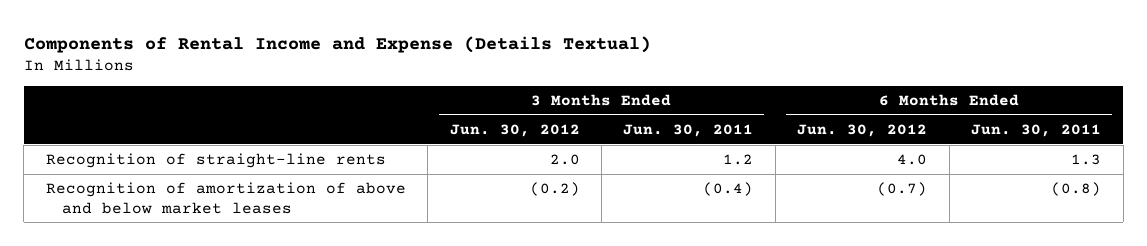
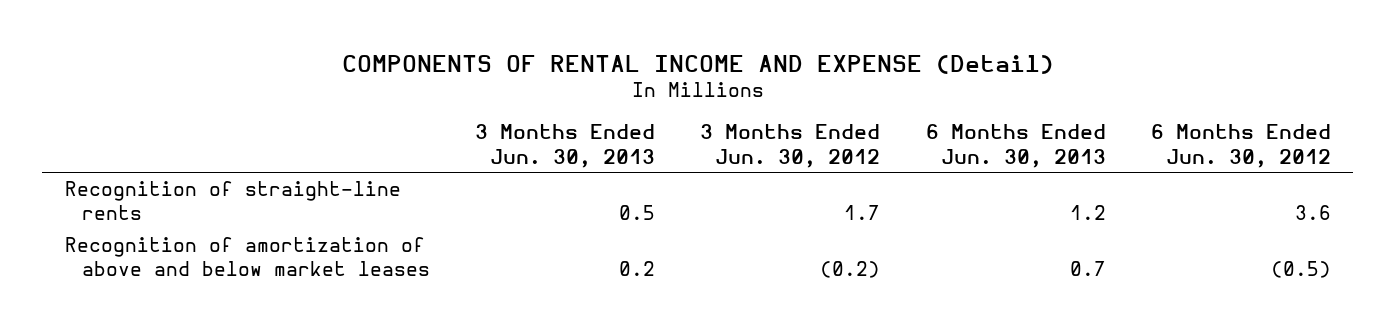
[23,35,651,53] Components of Rental Income and Expense (Details Textual) -> [341,54,1054,74] COMPONENTS OF RENTAL INCOME AND EXPENSE (Detail)
[623,123,754,137] Jun. 30, 2011 -> none
[971,123,1102,137] Jun. 30, 2011 -> none
none -> [475,124,656,168] 3 Months Ended Jun. 30, 2013
none -> [925,124,1106,168] 6 Months Ended Jun. 30, 2013
[549,154,580,166] 2.0 -> [844,205,881,221] 1.7
[897,154,928,166] 4.0 -> [1294,205,1331,221] 3.6
[877,182,928,197] (0.7) -> [1270,261,1331,279] (0.5)

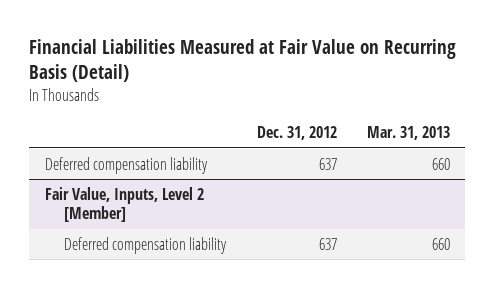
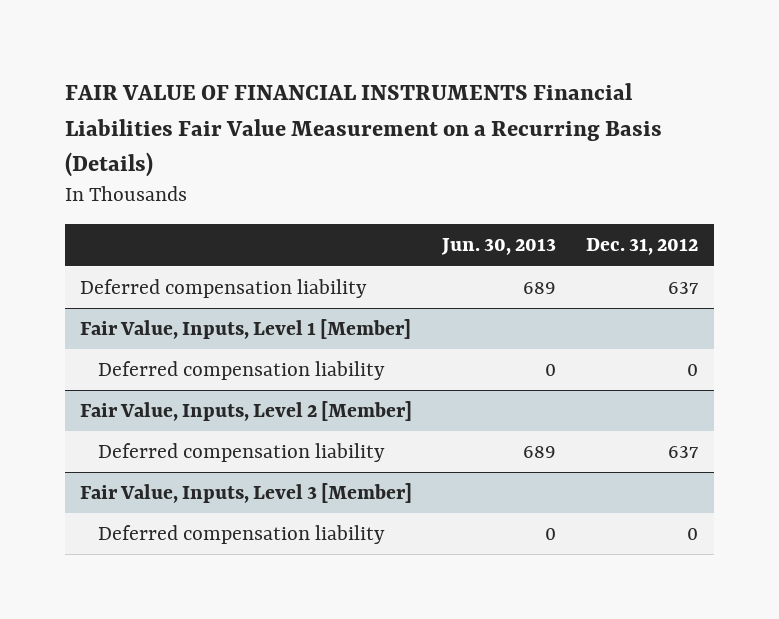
[29,39,457,83] Financial Liabilities Measured at Fair Value on Recurring Basis (Detail) -> [64,83,662,177] FAIR VALUE OF FINANCIAL INSTRUMENTS Financial Liabilities Fair Value Measurement on a Recurring Basis (Details)
[367,126,451,141] Mar. 31, 2013 -> none
none -> [441,238,557,256] Jun. 30, 2013
none -> [80,319,412,340] Fair Value, Inputs, Level 1 [Member]
none -> [98,361,386,381] Deferred compensation liability
none -> [80,483,413,504] Fair Value, Inputs, Level 3 [Member]
none -> [98,525,386,545] Deferred compensation liability

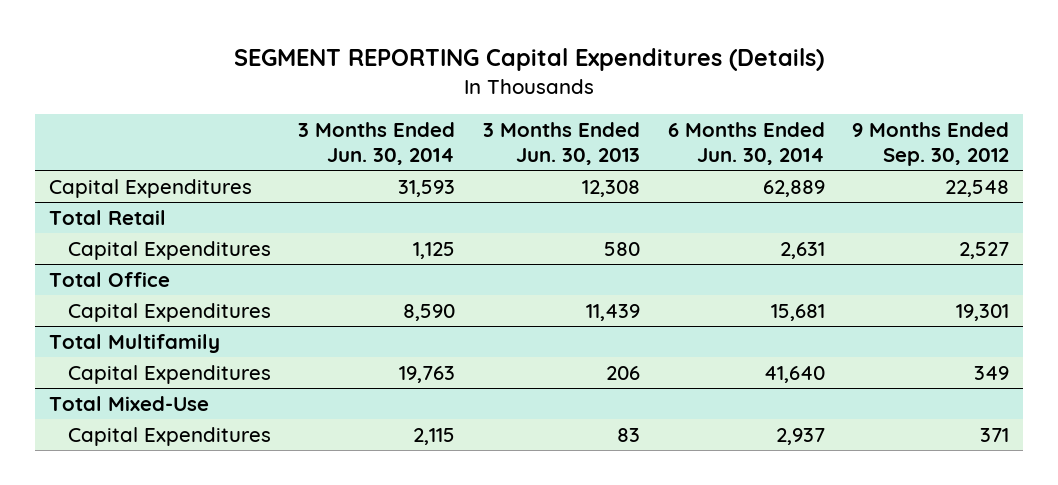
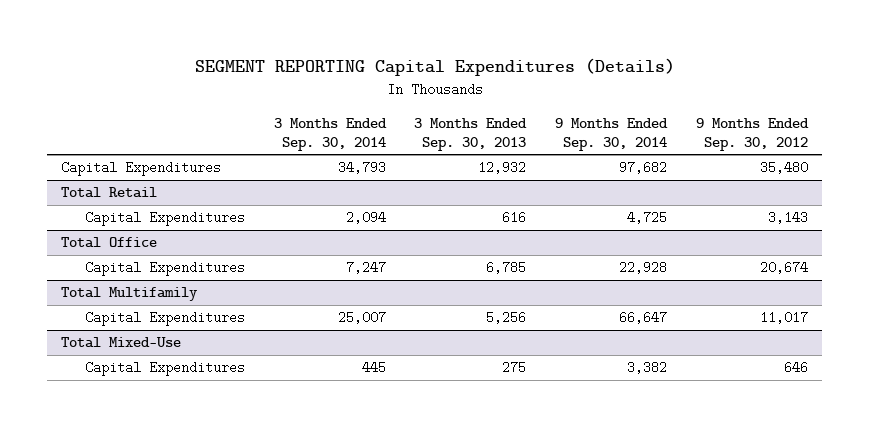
[298,122,456,165] 3 Months Ended Jun. 30, 2014 -> none
[482,122,640,165] 3 Months Ended Jun. 30, 2013 -> none
[667,122,825,165] 6 Months Ended Jun. 30, 2014 -> none
none -> [273,117,387,151] 3 Months Ended Sep. 30, 2014
none -> [414,117,528,151] 3 Months Ended Sep. 30, 2013
none -> [555,117,669,151] 9 Months Ended Sep. 30, 2014
[945,179,1010,197] 22,548 -> [759,161,808,175] 35,480
[959,241,1010,259] 2,527 -> [767,211,808,225] 3,143
[956,303,1010,321] 19,301 -> [759,261,808,275] 20,674
[974,365,1010,380] 349 -> [759,311,808,325] 11,017
[980,427,1010,442] 371 -> [783,361,808,375] 646

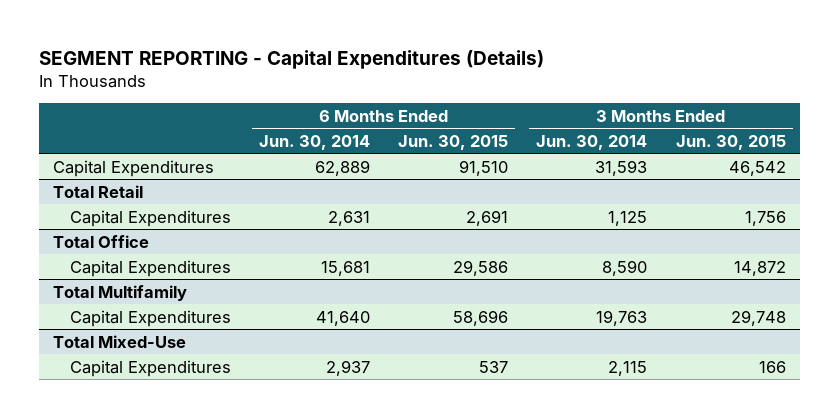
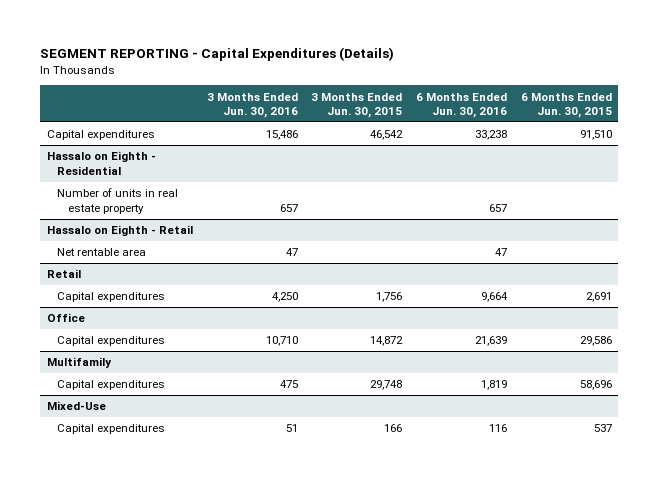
[259,134,371,150] Jun. 30, 2014 -> none
[536,134,648,150] Jun. 30, 2014 -> none
none -> [206,92,298,118] 3 Months Ended Jun. 30, 2016
none -> [415,92,507,118] 6 Months Ended Jun. 30, 2016
[53,159,215,177] Capital Expenditures -> [46,130,155,141] Capital expenditures
none -> [46,151,156,175] Hassalo on Eighth - Residential
none -> [57,188,179,214] Number of units in real estate property
none -> [46,225,193,237] Hassalo on Eighth - Retail
none -> [57,248,147,257] Net rentable area
[53,184,144,198] Total Retail -> [46,269,81,279] Retail
[69,209,231,227] Capital Expenditures -> [57,292,166,303] Capital expenditures
[53,234,150,248] Total Office -> [46,313,85,323] Office
[69,259,231,277] Capital Expenditures -> [57,336,166,347] Capital expenditures
[53,284,188,301] Total Multifamily -> [46,357,112,369] Multifamily
[69,309,231,327] Capital Expenditures -> [57,380,166,391] Capital expenditures
[53,334,187,348] Total Mixed-Use -> [46,401,106,411] Mixed-Use
[69,359,231,377] Capital Expenditures -> [57,424,166,435] Capital expenditures

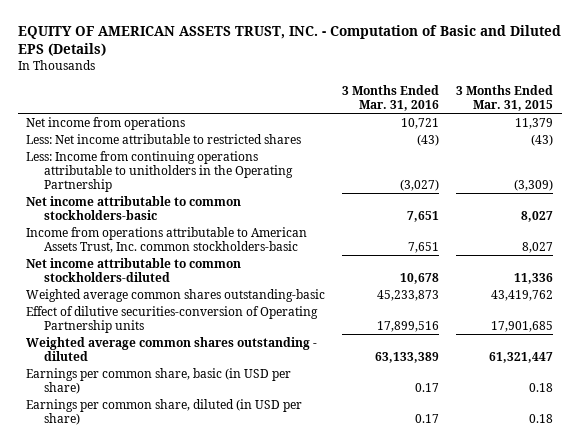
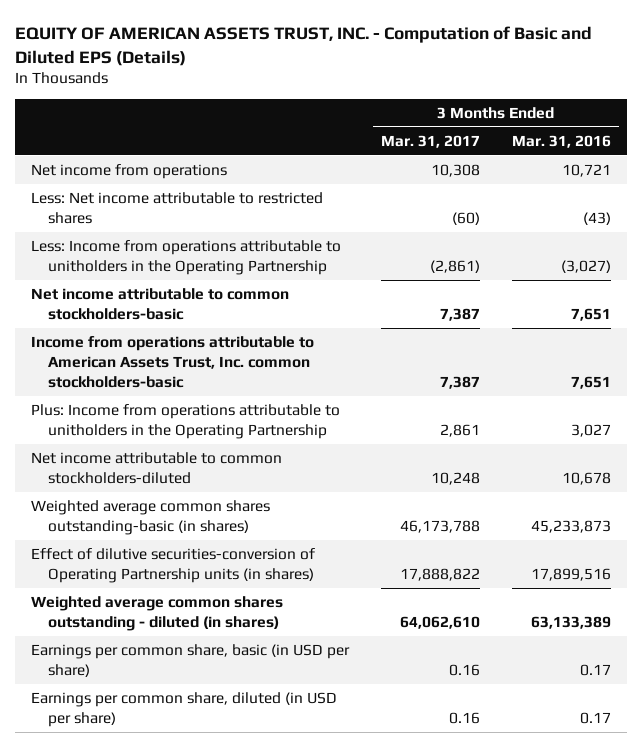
[456,84,554,111] 3 Months Ended Mar. 31, 2015 -> none
none -> [381,134,481,148] Mar. 31, 2017
[26,150,293,192] Less: Income from continuing operations attributable to unitholders in the Operating Partnership -> [31,240,342,275] Less: Income from operations attributable to unitholders in the Operating Partnership
none -> [31,404,341,439] Plus: Income from operations attributable to unitholders in the Operating Partnership
[26,288,326,302] Weighted average common shares outstanding-basic -> [31,500,271,535] Weighted average common shares outstanding-basic (in shares)
[26,305,319,333] Effect of dilutive securities-conversion of Operating Partnership units -> [31,548,316,583] Effect of dilutive securities-conversion of Operating Partnership units (in shares)
[26,336,318,361] Weighted average common shares outstanding - diluted -> [31,596,284,631] Weighted average common shares outstanding - diluted (in shares)

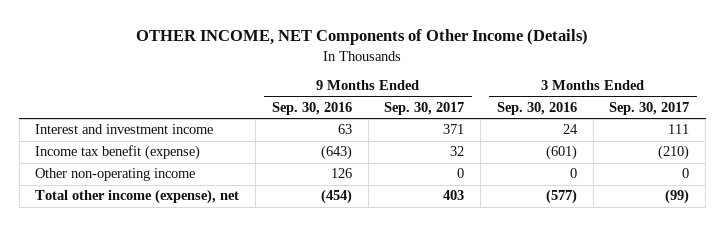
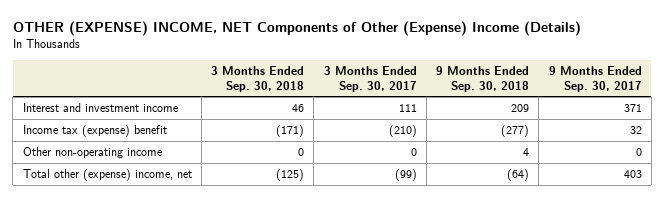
[136,29,589,46] OTHER INCOME, NET Components of Other Income (Details) -> [12,20,581,36] OTHER (EXPENSE) INCOME, NET Components of Other (Expense) Income (Details)
[271,101,352,115] Sep. 30, 2016 -> none
[496,101,577,115] Sep. 30, 2016 -> none
none -> [211,66,305,92] 3 Months Ended Sep. 30, 2018
none -> [436,66,530,92] 9 Months Ended Sep. 30, 2018
[35,145,201,161] Income tax benefit (expense) -> [22,125,167,138] Income tax (expense) benefit
[35,189,240,205] Total other income (expense), net -> [22,169,192,182] Total other (expense) income, net

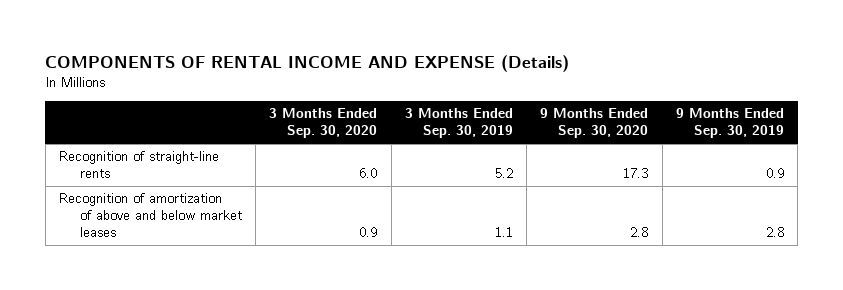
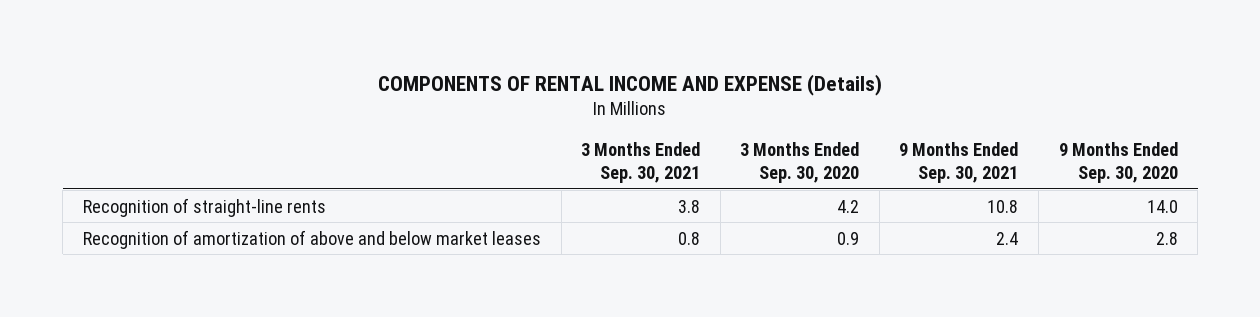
[404,108,513,139] 3 Months Ended Sep. 30, 2019 -> none
[676,108,785,139] 9 Months Ended Sep. 30, 2019 -> none
none -> [581,142,701,184] 3 Months Ended Sep. 30, 2021
none -> [899,142,1019,184] 9 Months Ended Sep. 30, 2021
[359,168,378,179] 6.0 -> [837,199,860,213] 4.2
[623,168,649,179] 17.3 -> [1146,199,1178,213] 14.0

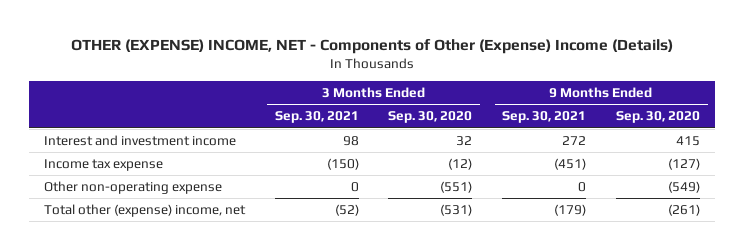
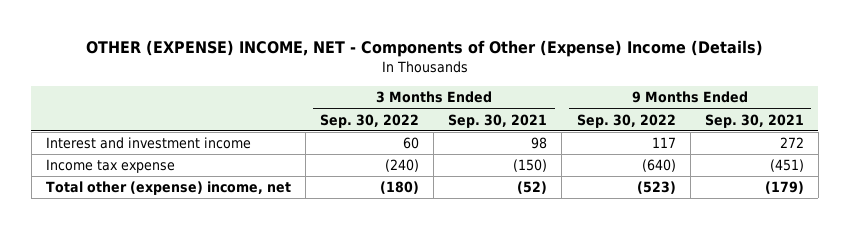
[388,111,473,124] Sep. 30, 2020 -> none
[616,111,701,124] Sep. 30, 2020 -> none
none -> [320,113,420,128] Sep. 30, 2022
none -> [576,113,676,128] Sep. 30, 2022
[43,181,222,195] Other non-operating expense -> none

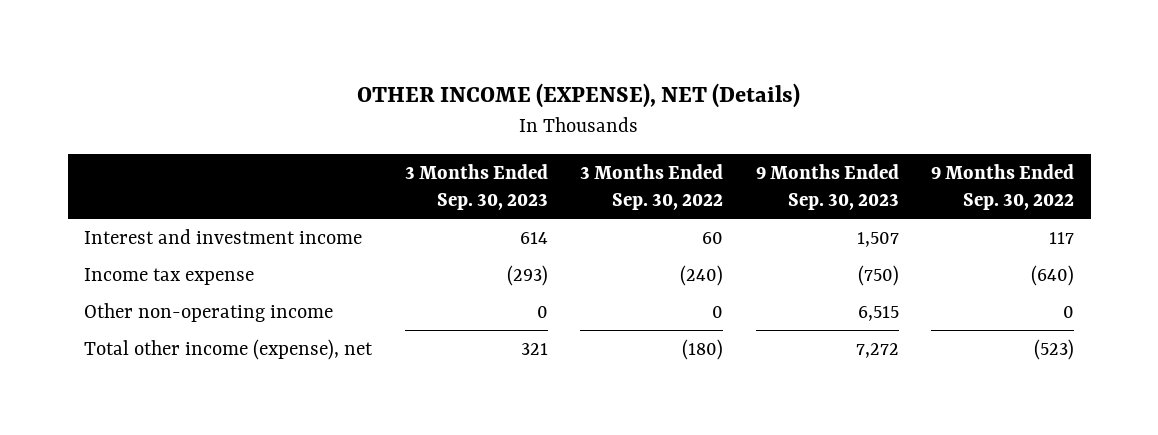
[85,40,763,58] OTHER (EXPENSE) INCOME, NET - Components of Other (Expense) Income (Details) -> [357,83,801,109] OTHER INCOME (EXPENSE), NET (Details)
[448,113,548,128] Sep. 30, 2021 -> none
[704,113,804,128] Sep. 30, 2021 -> none
none -> [404,163,548,210] 3 Months Ended Sep. 30, 2023
none -> [755,163,899,210] 9 Months Ended Sep. 30, 2023
none -> [84,302,334,322] Other non-operating income
[46,181,292,196] Total other (expense) income, net -> [84,338,374,360] Total other income (expense), net

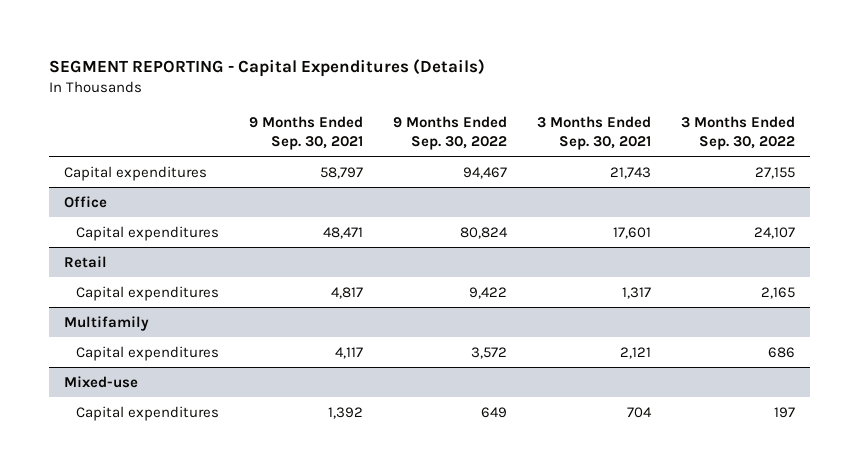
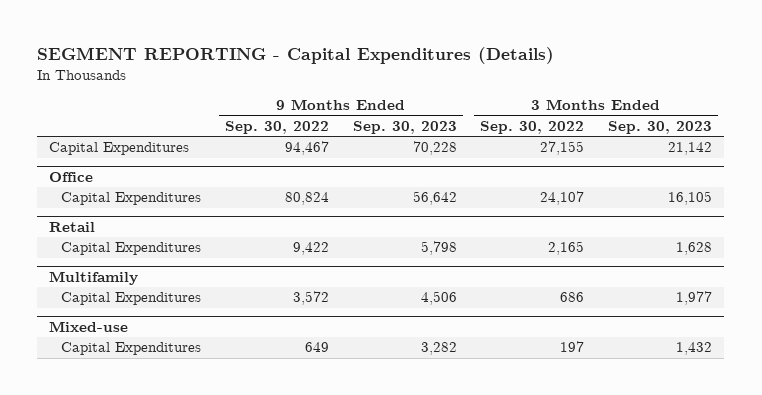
[248,116,363,150] 9 Months Ended Sep. 30, 2021 -> none
[537,116,652,150] 3 Months Ended Sep. 30, 2021 -> none
none -> [352,120,457,134] Sep. 30, 2023
none -> [608,120,713,134] Sep. 30, 2023
[64,165,208,181] Capital expenditures -> [49,142,190,156] Capital Expenditures
[75,225,219,241] Capital expenditures -> [60,192,201,206] Capital Expenditures
[75,285,219,301] Capital expenditures -> [60,242,201,256] Capital Expenditures
[75,345,219,361] Capital expenditures -> [60,292,201,306] Capital Expenditures
[75,405,219,421] Capital expenditures -> [60,342,201,356] Capital Expenditures

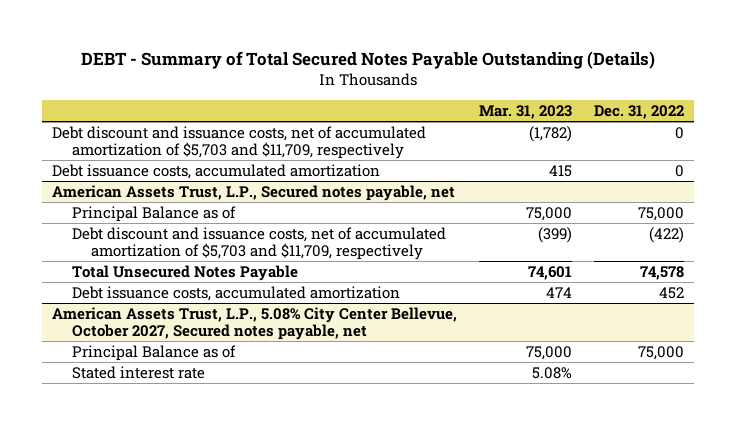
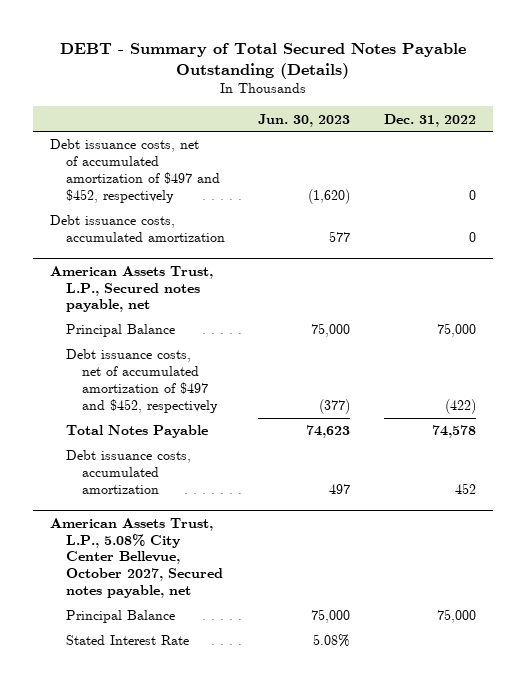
[478,105,572,120] Mar. 31, 2023 -> none
none -> [258,113,351,127] Jun. 30, 2023
[52,126,427,160] Debt discount and issuance costs, net of accumulated amortization of $5,703 and $11,709, respectively -> [49,139,220,203] Debt issuance costs, net of accumulated amortization of $497 and $452, respectively
[71,206,236,223] Principal Balance as of -> [65,324,175,338] Principal Balance
[71,227,446,261] Debt discount and issuance costs, net of accumulated amortization of $5,703 and $11,709, respectively -> [65,349,219,413] Debt issuance costs, net of accumulated amortization of $497 and $452, respectively
[71,265,298,282] Total Unsecured Notes Payable -> [65,425,208,439] Total Notes Payable
[71,345,236,362] Principal Balance as of -> [65,610,175,624] Principal Balance
[71,366,205,380] Stated interest rate -> [65,635,189,646] Stated Interest Rate

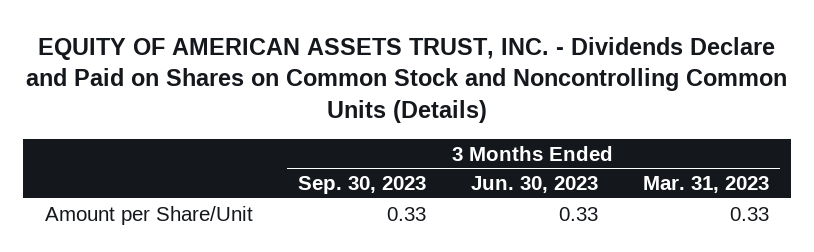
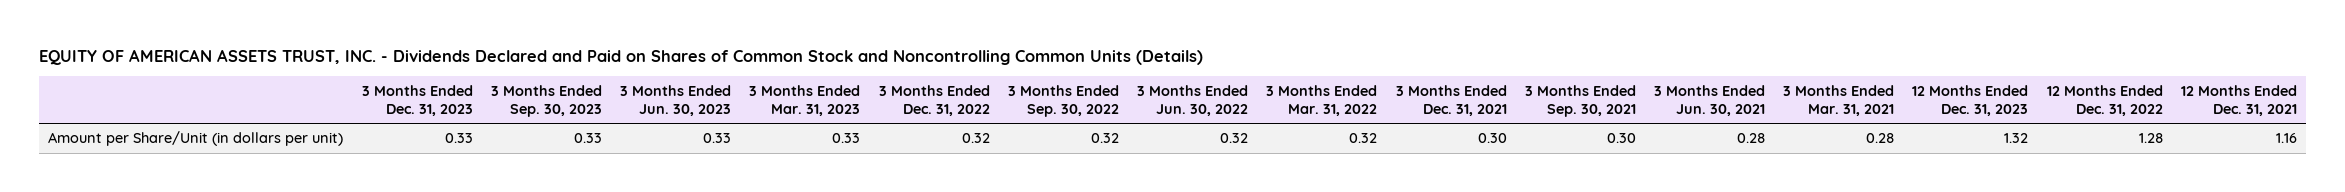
[25,36,787,124] EQUITY OF AMERICAN ASSETS TRUST, INC. - Dividends Declare and Paid on Shares on Common Stock and Noncontrolling Common Units (Details) -> [39,48,1204,65] EQUITY OF AMERICAN ASSETS TRUST, INC. - Dividends Declared and Paid on Shares of Common Stock and Noncontrolling Common Units (Details)
none -> [361,84,473,117] 3 Months Ended Dec. 31, 2023
none -> [878,84,990,117] 3 Months Ended Dec. 31, 2022
none -> [1007,84,1119,118] 3 Months Ended Sep. 30, 2022
none -> [1137,84,1249,117] 3 Months Ended Jun. 30, 2022
none -> [1266,84,1378,117] 3 Months Ended Mar. 31, 2022
none -> [1395,84,1507,117] 3 Months Ended Dec. 31, 2021
none -> [1524,84,1636,118] 3 Months Ended Sep. 30, 2021
none -> [1653,84,1765,117] 3 Months Ended Jun. 30, 2021
none -> [1783,84,1895,117] 3 Months Ended Mar. 31, 2021
none -> [1912,84,2029,117] 12 Months Ended Dec. 31, 2023
none -> [2046,84,2163,117] 12 Months Ended Dec. 31, 2022
none -> [2180,84,2297,117] 12 Months Ended Dec. 31, 2021
[45,205,254,225] Amount per Share/Unit -> [48,131,344,147] Amount per Share/Unit (in dollars per unit)

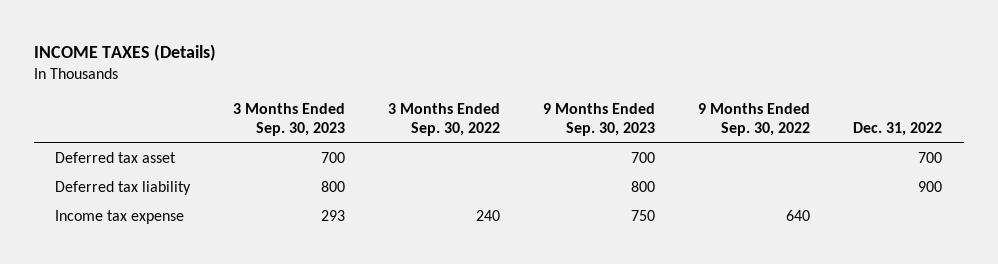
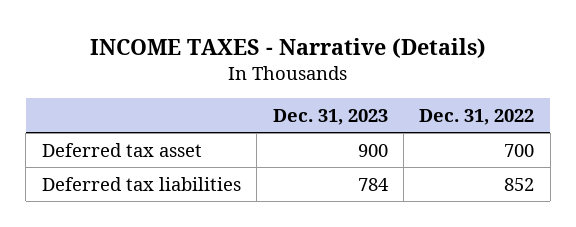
[33,44,216,62] INCOME TAXES (Details) -> [90,37,487,58] INCOME TAXES - Narrative (Details)
[233,103,346,136] 3 Months Ended Sep. 30, 2023 -> none
[388,103,501,136] 3 Months Ended Sep. 30, 2022 -> none
[543,103,656,136] 9 Months Ended Sep. 30, 2023 -> none
[698,103,811,136] 9 Months Ended Sep. 30, 2022 -> none
none -> [272,108,388,125] Dec. 31, 2023
[55,209,185,224] Income tax expense -> none
[55,180,192,195] Deferred tax liability -> [41,176,241,191] Deferred tax liabilities
[918,180,943,192] 900 -> [504,177,535,191] 852

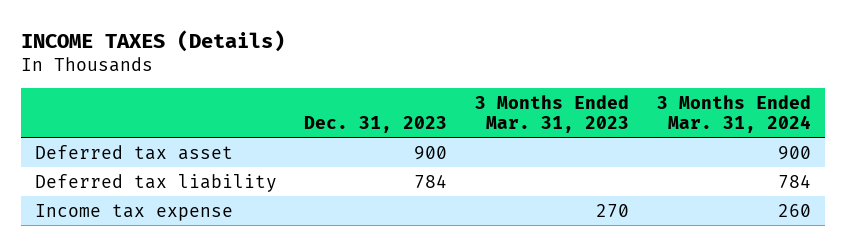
[90,37,487,58] INCOME TAXES - Narrative (Details) -> [20,29,285,52] INCOME TAXES (Details)
[419,108,535,125] Dec. 31, 2022 -> none
none -> [475,94,630,133] 3 Months Ended Mar. 31, 2023
none -> [656,94,811,133] 3 Months Ended Mar. 31, 2024
[41,176,241,191] Deferred tax liabilities -> [34,173,277,192] Deferred tax liability
none -> [34,203,233,221] Income tax expense

